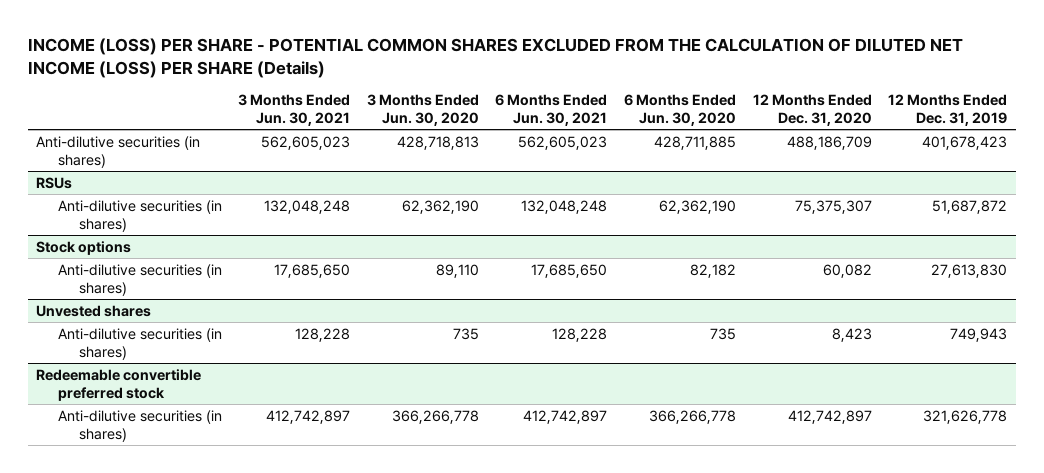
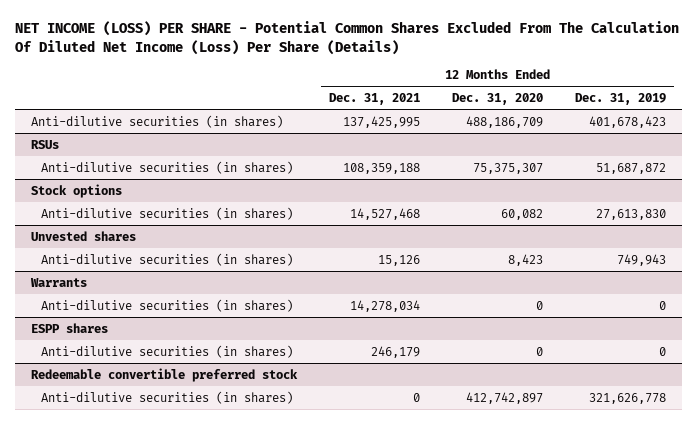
[28,37,964,78] INCOME (LOSS) PER SHARE - POTENTIAL COMMON SHARES EXCLUDED FROM THE CALCULATION OF DILUTED NET INCOME (LOSS) PER SHARE (Details) -> [14,21,679,55] NET INCOME (LOSS) PER SHARE - Potential Common Shares Excluded From The Calculation Of Diluted Net Income (Loss) Per Share (Details)
[238,93,351,126] 3 Months Ended Jun. 30, 2021 -> none
[366,93,479,126] 3 Months Ended Jun. 30, 2020 -> none
[495,93,608,126] 6 Months Ended Jun. 30, 2021 -> none
[624,93,737,126] 6 Months Ended Jun. 30, 2020 -> none
none -> [328,92,420,105] Dec. 31, 2021
none -> [29,277,87,287] Warrants
none -> [40,298,293,312] Anti-dilutive securities (in shares)
none -> [30,322,108,333] ESPP shares
none -> [40,344,293,358] Anti-dilutive securities (in shares)

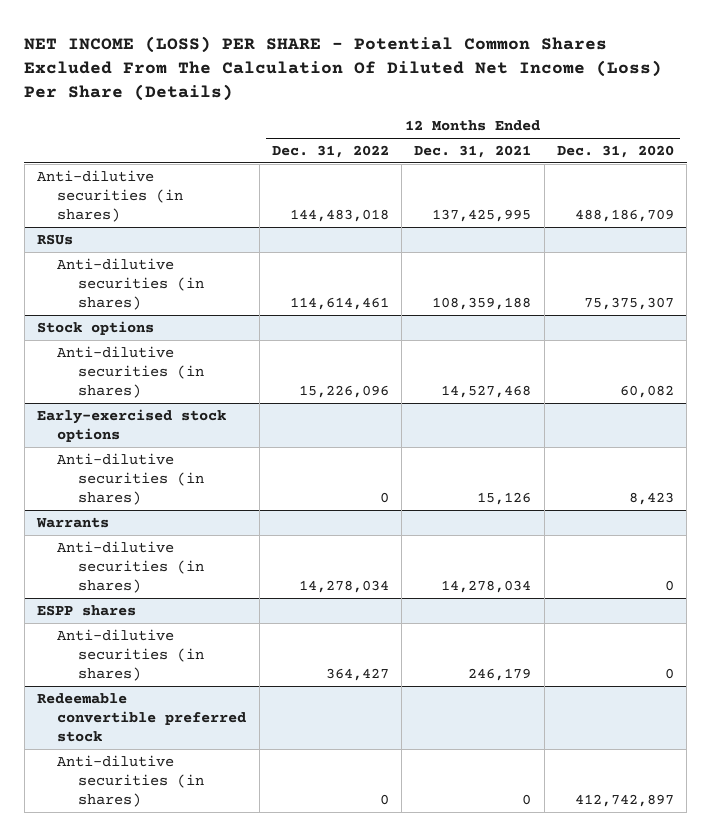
[575,92,667,105] Dec. 31, 2019 -> none
none -> [271,145,389,159] Dec. 31, 2022
[30,230,136,241] Unvested shares -> [37,409,227,442] Early-exercised stock options

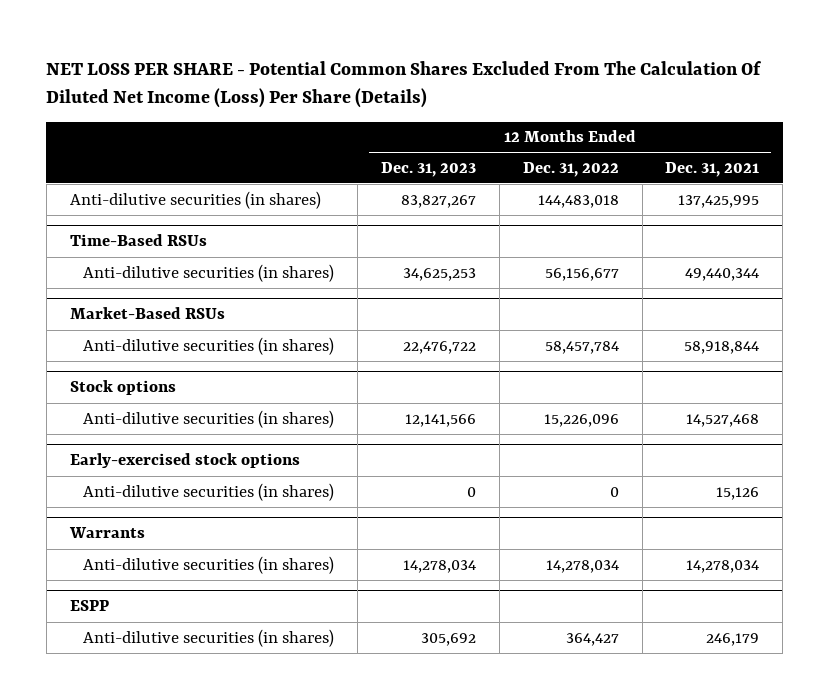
[24,35,663,102] NET INCOME (LOSS) PER SHARE - Potential Common Shares Excluded From The Calculation Of Diluted Net Income (Loss) Per Share (Details) -> [46,60,763,109] NET LOSS PER SHARE - Potential Common Shares Excluded From The Calculation Of Diluted Net Income (Loss) Per Share (Details)
[556,145,674,159] Dec. 31, 2020 -> none
none -> [381,161,477,177] Dec. 31, 2023
[37,234,74,246] RSUs -> [69,234,207,247] Time-Based RSUs
[289,296,389,310] 114,614,461 -> [544,267,619,281] 56,156,677
[432,296,532,310] 108,359,188 -> [685,267,760,281] 49,440,344
none -> [69,307,225,320] Market-Based RSUs
none -> [83,336,335,355] Anti-dilutive securities (in shares)
[37,605,137,617] ESPP shares -> [69,600,109,612] ESPP
[37,693,247,742] Redeemable convertible preferred stock -> none
[57,755,204,807] Anti-dilutive securities (in shares) -> none

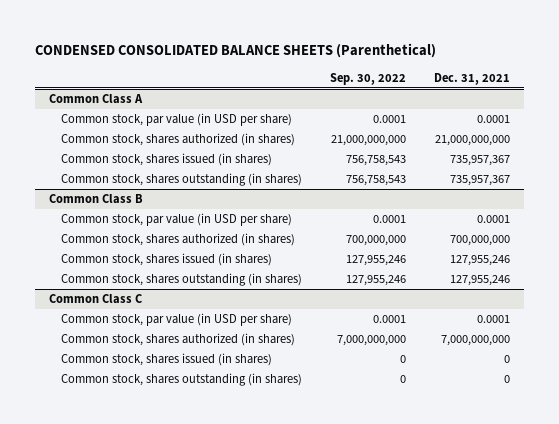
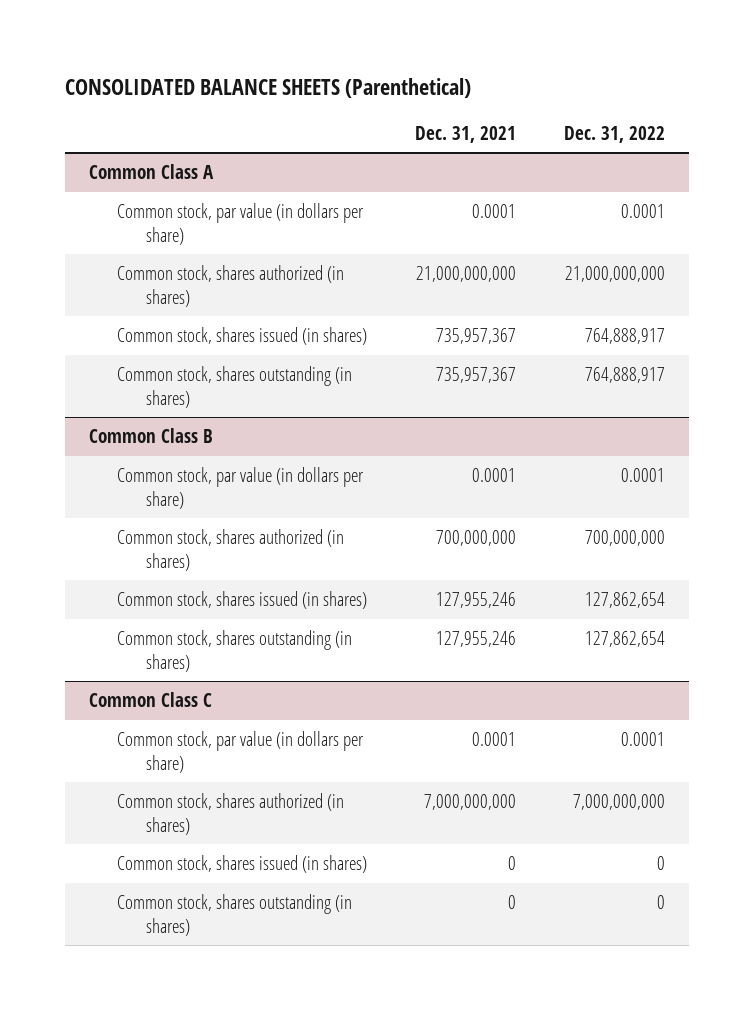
[34,42,436,58] CONDENSED CONSOLIDATED BALANCE SHEETS (Parenthetical) -> [64,77,471,98] CONSOLIDATED BALANCE SHEETS (Parenthetical)
[329,72,406,85] Sep. 30, 2022 -> none
none -> [564,125,666,143] Dec. 31, 2022
[61,113,293,127] Common stock, par value (in USD per share) -> [117,203,365,245] Common stock, par value (in dollars per share)
[61,213,293,227] Common stock, par value (in USD per share) -> [117,467,365,509] Common stock, par value (in dollars per share)
[61,313,293,327] Common stock, par value (in USD per share) -> [117,731,365,773] Common stock, par value (in dollars per share)

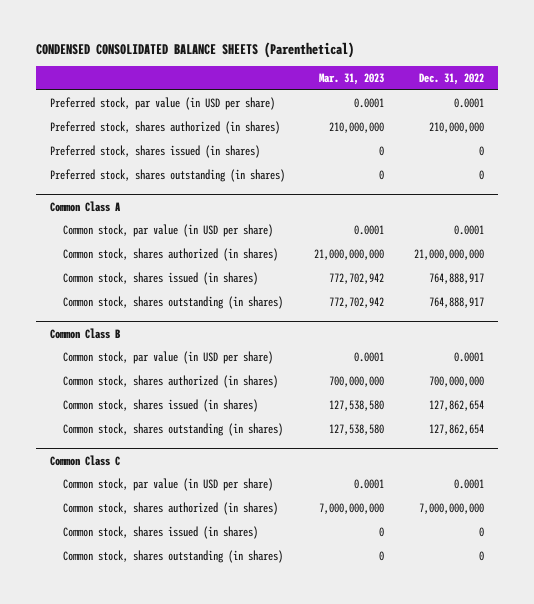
[64,77,471,98] CONSOLIDATED BALANCE SHEETS (Parenthetical) -> [35,42,354,59] CONDENSED CONSOLIDATED BALANCE SHEETS (Parenthetical)
[415,125,517,143] Dec. 31, 2021 -> none
none -> [319,73,385,86] Mar. 31, 2023
none -> [50,96,276,110] Preferred stock, par value (in USD per share)
none -> [50,120,281,134] Preferred stock, shares authorized (in shares)
none -> [50,144,261,158] Preferred stock, shares issued (in shares)
none -> [50,168,286,182] Preferred stock, shares outstanding (in shares)
[117,203,365,245] Common stock, par value (in dollars per share) -> [62,223,273,237] Common stock, par value (in USD per share)
[117,467,365,509] Common stock, par value (in dollars per share) -> [62,350,273,364] Common stock, par value (in USD per share)
[117,731,365,773] Common stock, par value (in dollars per share) -> [62,477,273,491] Common stock, par value (in USD per share)

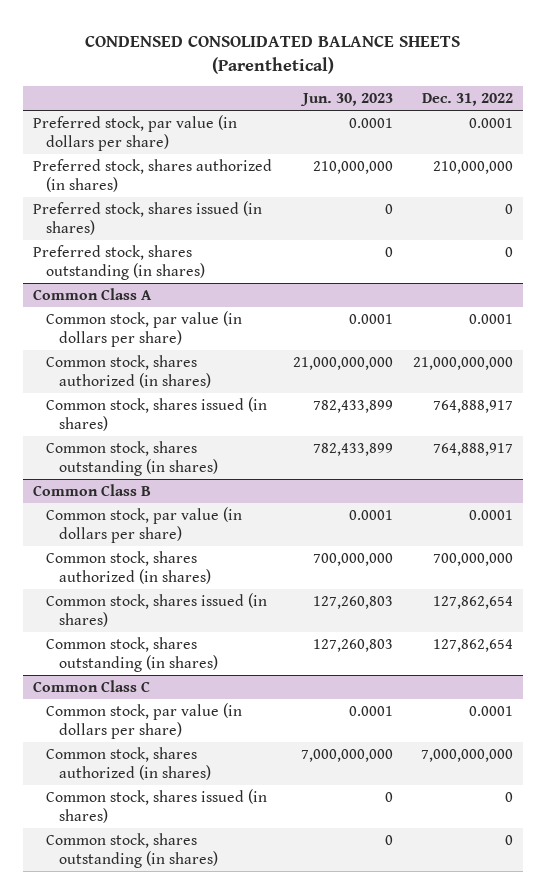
[319,73,385,86] Mar. 31, 2023 -> none
none -> [299,92,393,106] Jun. 30, 2023
[50,96,276,110] Preferred stock, par value (in USD per share) -> [33,114,238,151] Preferred stock, par value (in dollars per share)
[62,223,273,237] Common stock, par value (in USD per share) -> [46,310,243,347] Common stock, par value (in dollars per share)
[62,350,273,364] Common stock, par value (in USD per share) -> [46,506,243,543] Common stock, par value (in dollars per share)
[62,477,273,491] Common stock, par value (in USD per share) -> [46,702,243,739] Common stock, par value (in dollars per share)

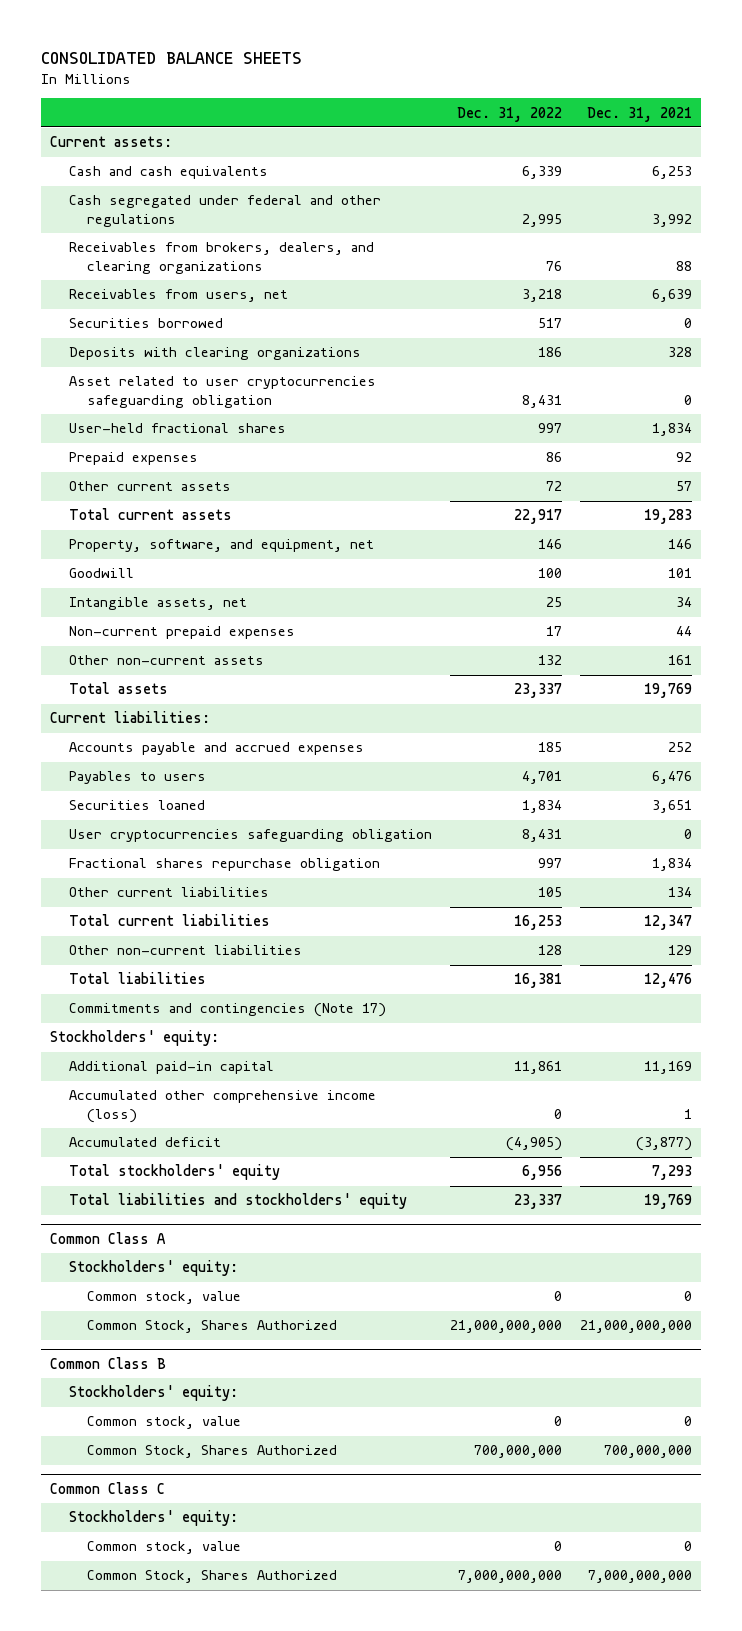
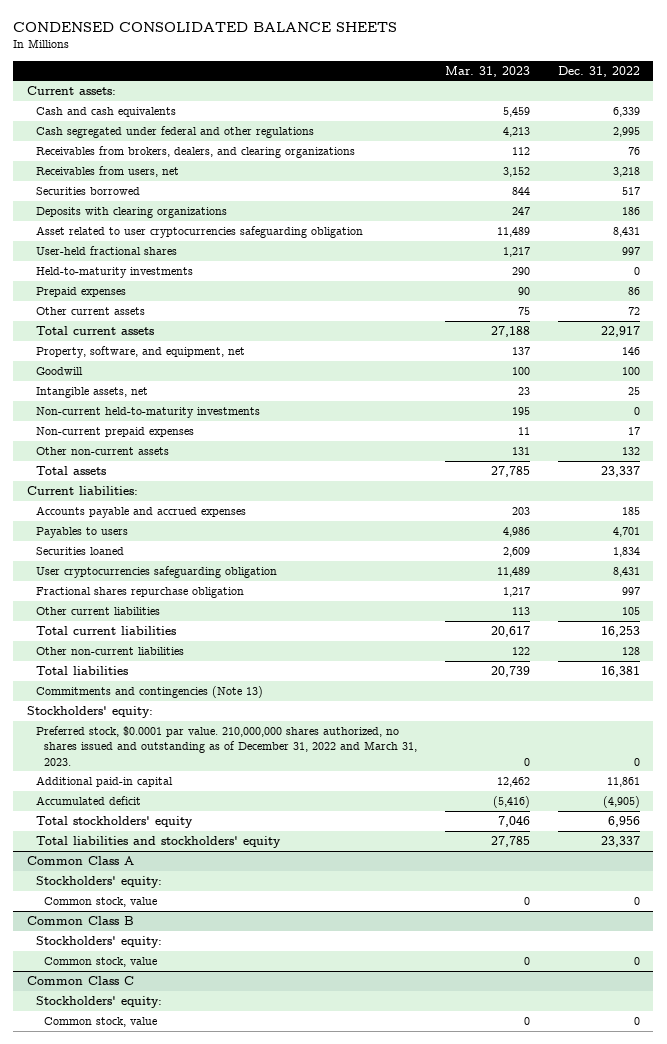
[40,51,302,64] CONSOLIDATED BALANCE SHEETS -> [13,22,398,33] CONDENSED CONSOLIDATED BALANCE SHEETS
[586,106,692,122] Dec. 31, 2021 -> none
none -> [445,65,531,77] Mar. 31, 2023
none -> [35,267,193,279] Held-to-maturity investments
none -> [35,407,260,419] Non-current held-to-maturity investments
[68,1003,386,1018] Commitments and contingencies (Note 17) -> [35,686,263,699] Commitments and contingencies (Note 13)
none -> [35,726,418,766] Preferred stock, $0.0001 par value. 210,000,000 shares authorized, no shares issued and outstanding as of December 31, 2022 and March 31, 2023.
[68,1090,376,1123] Accumulated other comprehensive income (loss) -> none
[87,1320,338,1334] Common Stock, Shares Authorized -> none
[87,1445,338,1459] Common Stock, Shares Authorized -> none
[87,1570,338,1584] Common Stock, Shares Authorized -> none

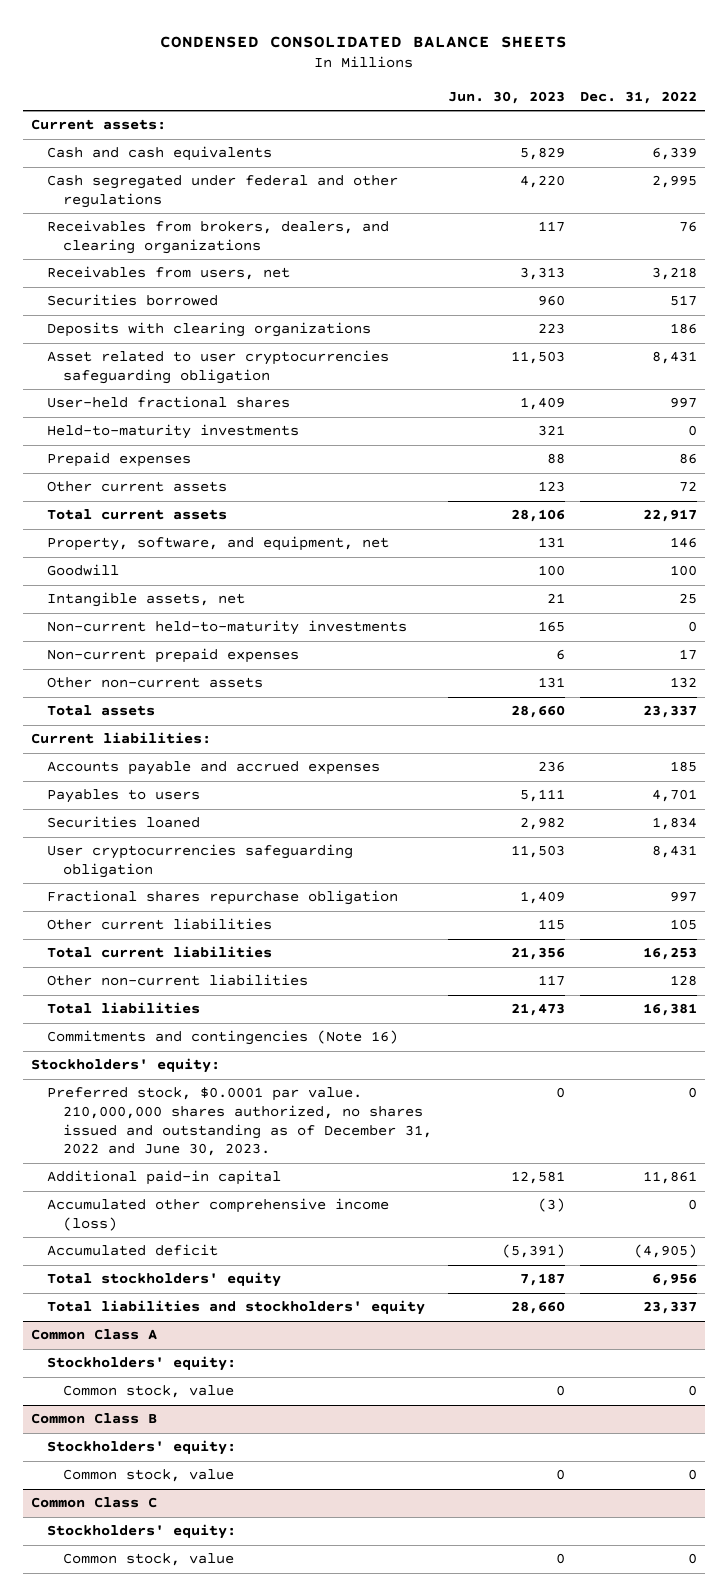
[445,65,531,77] Mar. 31, 2023 -> none
none -> [447,90,565,104] Jun. 30, 2023
[35,686,263,699] Commitments and contingencies (Note 13) -> [47,1030,399,1046] Commitments and contingencies (Note 16)
[35,726,418,766] Preferred stock, $0.0001 par value. 210,000,000 shares authorized, no shares issued and outstanding as of December 31, 2022 and March 31, 2023. -> [47,1087,433,1157] Preferred stock, $0.0001 par value. 210,000,000 shares authorized, no shares issued and outstanding as of December 31, 2022 and June 30, 2023.
none -> [47,1198,390,1231] Accumulated other comprehensive income (loss)

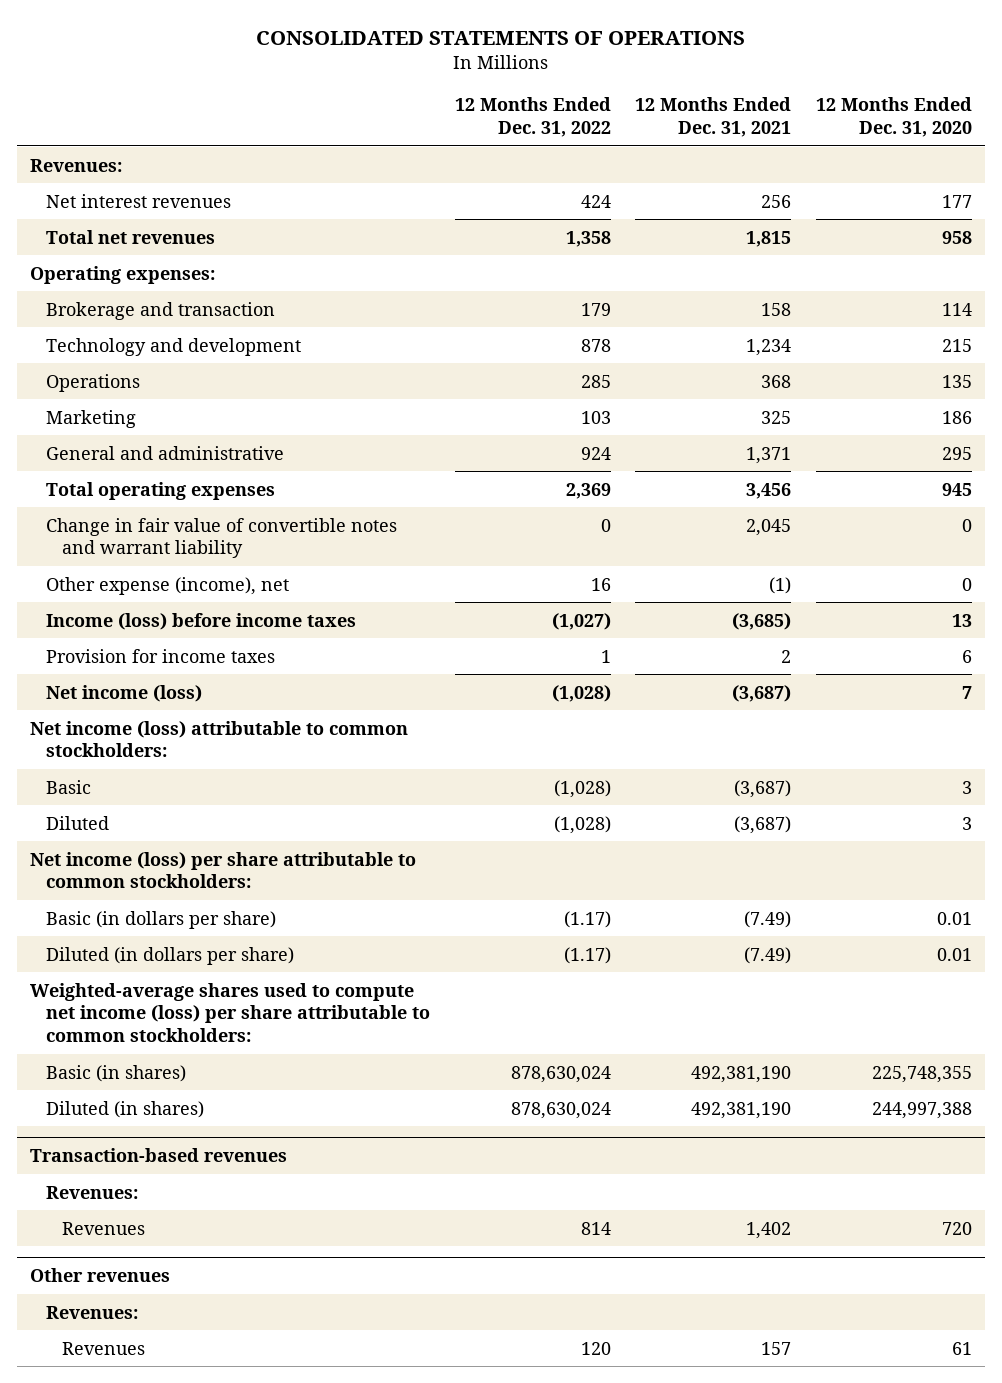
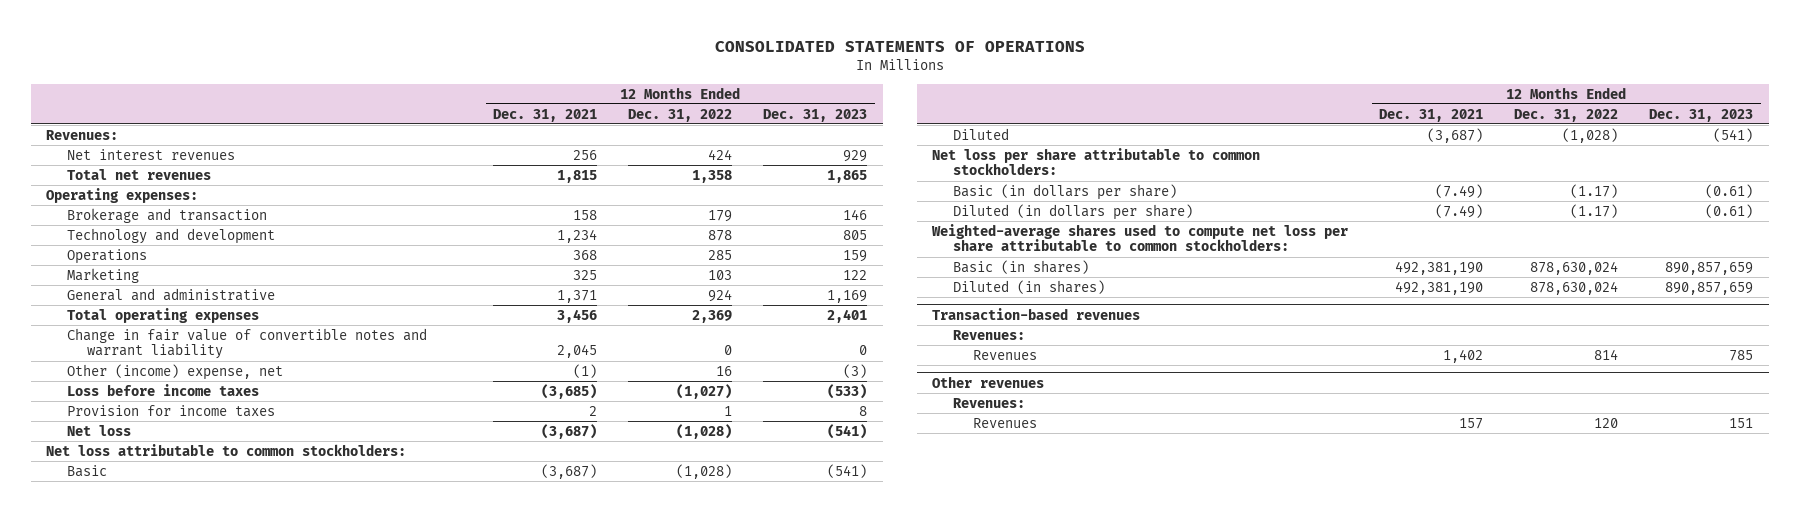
[816,97,973,137] 12 Months Ended Dec. 31, 2020 -> none
none -> [763,108,868,122] Dec. 31, 2023
[45,576,289,595] Other expense (income), net -> [66,363,283,380] Other (income) expense, net
[45,612,356,630] Income (loss) before income taxes -> [66,383,259,396] Loss before income taxes
[45,684,202,702] Net income (loss) -> [66,424,131,436] Net loss
[29,720,408,758] Net income (loss) attributable to common stockholders: -> [46,443,407,456] Net loss attributable to common stockholders:
[29,851,416,889] Net income (loss) per share attributable to common stockholders: -> [932,147,1261,176] Net loss per share attributable to common stockholders:
[29,982,430,1042] Weighted-average shares used to compute net income (loss) per share attributable to common stockholders: -> [931,223,1349,252] Weighted-average shares used to compute net loss per share attributable to common stockholders:

